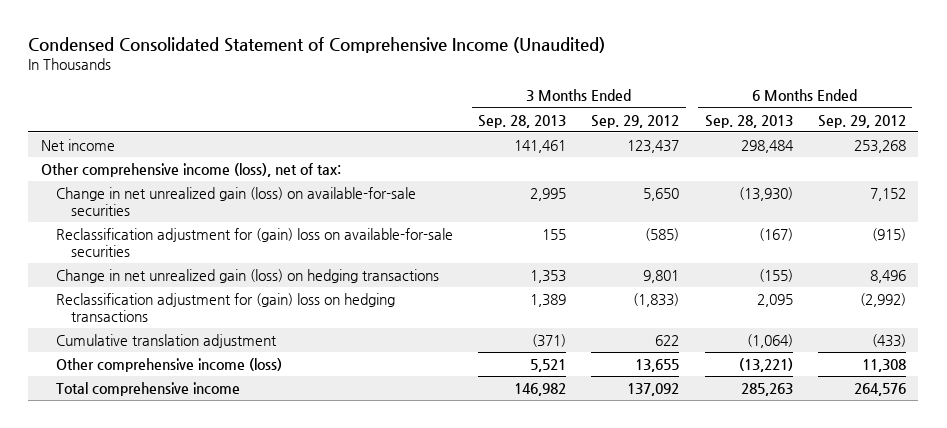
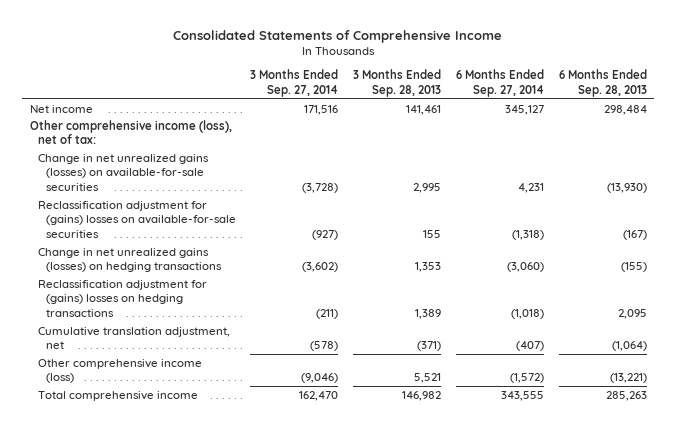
[28,37,606,54] Condensed Consolidated Statement of Comprehensive Income (Unaudited) -> [173,30,503,44] Consolidated Statements of Comprehensive Income
[591,114,680,128] Sep. 29, 2012 -> none
[817,114,906,128] Sep. 29, 2012 -> none
none -> [250,69,339,98] 3 Months Ended Sep. 27, 2014
none -> [455,69,544,98] 6 Months Ended Sep. 27, 2014
[55,187,416,217] Change in net unrealized gain (loss) on available-for-sale securities -> [37,153,209,192] Change in net unrealized gains (losses) on available-for-sale securities
[55,228,453,258] Reclassification adjustment for (gain) loss on available-for-sale securities -> [37,200,236,239] Reclassification adjustment for (gains) losses on available-for-sale securities
[55,269,439,284] Change in net unrealized gain (loss) on hedging transactions -> [37,247,222,273] Change in net unrealized gains (losses) on hedging transactions
[55,293,395,323] Reclassification adjustment for (gain) loss on hedging transactions -> [37,279,207,318] Reclassification adjustment for (gains) losses on hedging transactions
[55,334,277,349] Cumulative translation adjustment -> [37,326,230,350] Cumulative translation adjustment, net

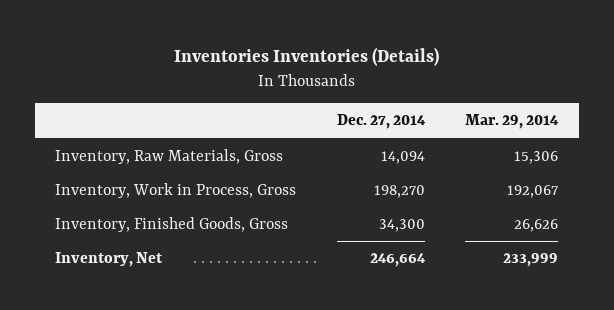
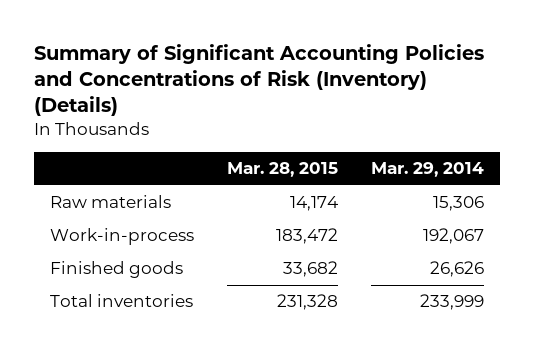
[173,47,439,67] Inventories Inventories (Details) -> [33,43,484,117] Summary of Significant Accounting Policies and Concentrations of Risk (Inventory) (Details)
[336,114,426,130] Dec. 27, 2014 -> none
none -> [226,162,338,178] Mar. 28, 2015
[55,149,284,165] Inventory, Raw Materials, Gross -> [50,195,172,209] Raw materials
[55,183,297,199] Inventory, Work in Process, Gross -> [50,228,195,246] Work-in-process
[55,217,289,233] Inventory, Finished Goods, Gross -> [50,261,184,279] Finished goods
[55,252,164,268] Inventory, Net -> [50,294,194,308] Total inventories

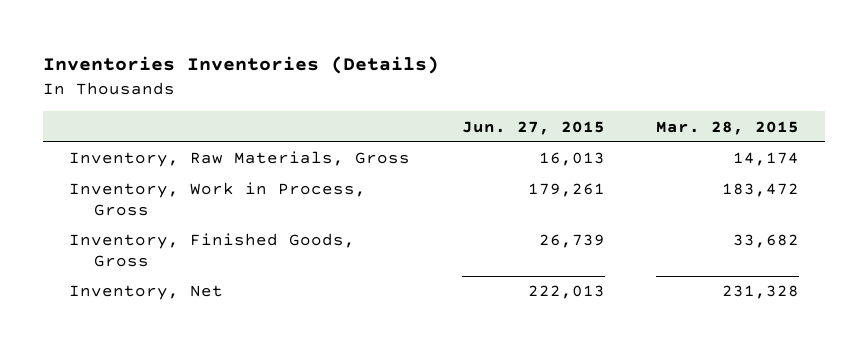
[33,43,484,117] Summary of Significant Accounting Policies and Concentrations of Risk (Inventory) (Details) -> [43,56,440,75] Inventories Inventories (Details)
[370,162,484,178] Mar. 29, 2014 -> none
none -> [461,120,605,135] Jun. 27, 2015
[50,195,172,209] Raw materials -> [69,151,411,168] Inventory, Raw Materials, Gross
[50,228,195,246] Work-in-process -> [69,182,367,217] Inventory, Work in Process, Gross
[50,261,184,279] Finished goods -> [69,233,356,268] Inventory, Finished Goods, Gross
[50,294,194,308] Total inventories -> [69,285,224,301] Inventory, Net

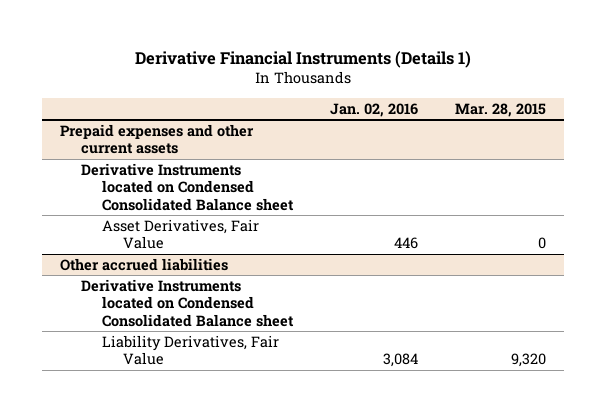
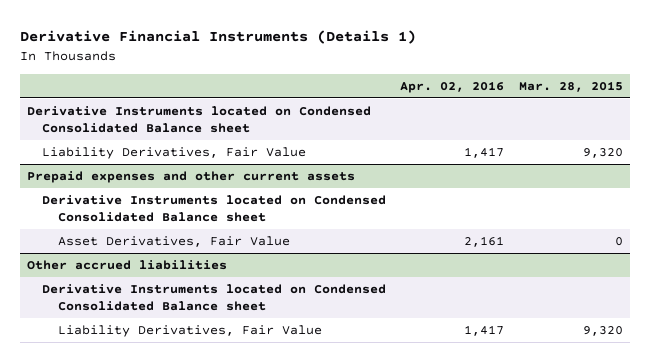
[329,102,418,117] Jan. 02, 2016 -> none
none -> [400,80,505,93] Apr. 02, 2016
none -> [27,106,372,134] Derivative Instruments located on Condensed Consolidated Balance sheet
none -> [42,147,307,160] Liability Derivatives, Fair Value

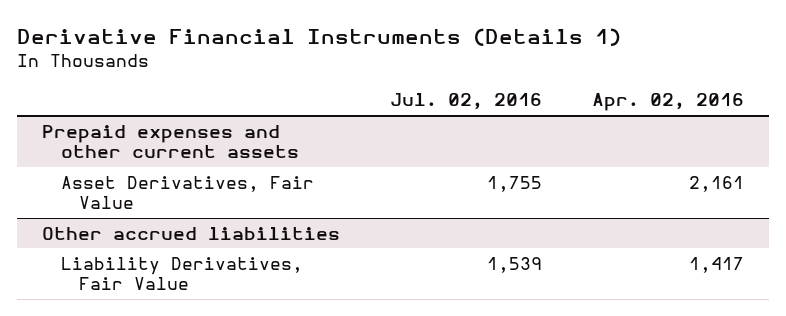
[518,80,623,92] Mar. 28, 2015 -> none
none -> [390,93,543,111] Jul. 02, 2016
[27,106,372,134] Derivative Instruments located on Condensed Consolidated Balance sheet -> none
[42,147,307,160] Liability Derivatives, Fair Value -> none
[42,195,387,223] Derivative Instruments located on Condensed Consolidated Balance sheet -> none
[42,284,387,312] Derivative Instruments located on Condensed Consolidated Balance sheet -> none

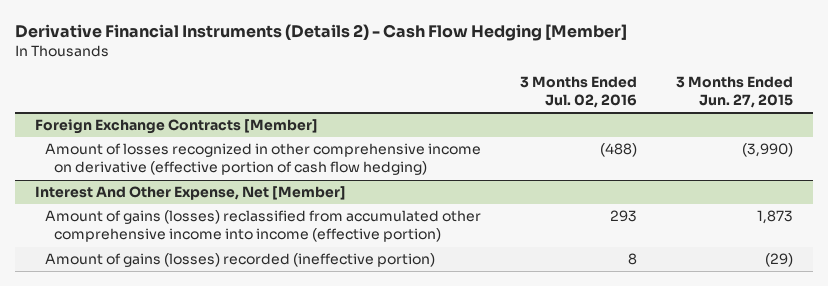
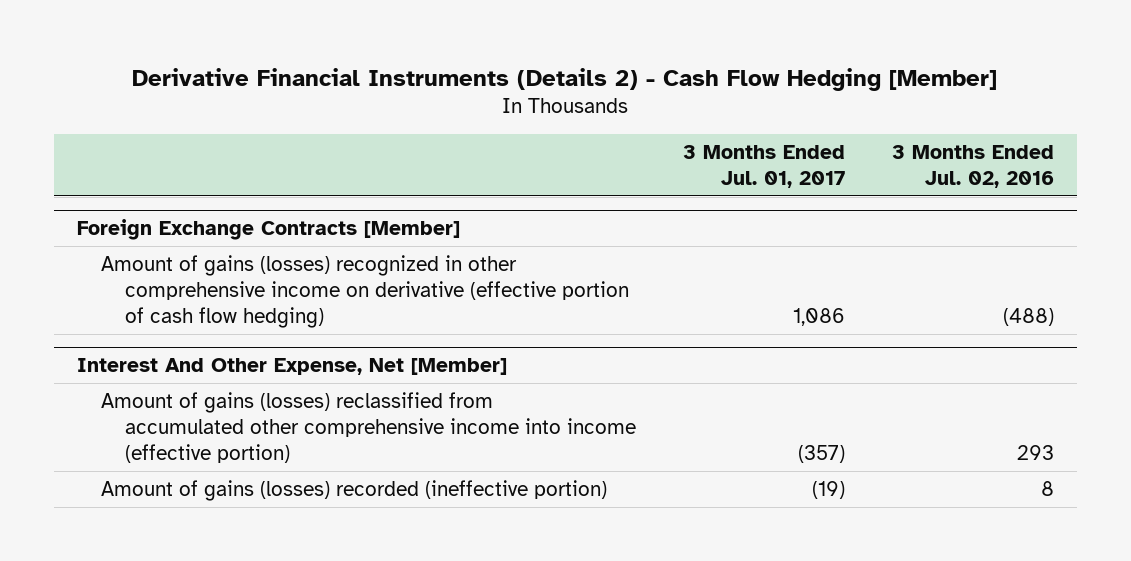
[675,76,793,109] 3 Months Ended Jun. 27, 2015 -> none
none -> [682,144,845,188] 3 Months Ended Jul. 01, 2017
[44,143,481,176] Amount of losses recognized in other comprehensive income on derivative (effective portion of cash flow hedging) -> [101,254,630,329] Amount of gains (losses) recognized in other comprehensive income on derivative (effective portion of cash flow hedging)

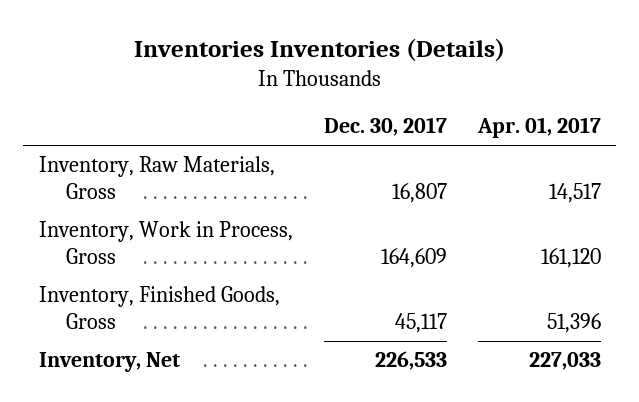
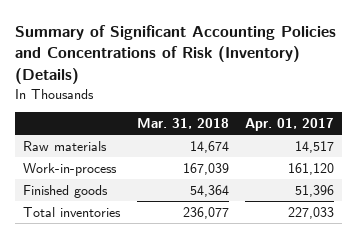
[133,37,505,62] Inventories Inventories (Details) -> [15,24,337,84] Summary of Significant Accounting Policies and Concentrations of Risk (Inventory) (Details)
[323,117,447,137] Dec. 30, 2017 -> none
none -> [136,118,229,130] Mar. 31, 2018
[38,156,275,199] Inventory, Raw Materials, Gross -> [23,140,108,151] Raw materials
[38,221,293,264] Inventory, Work in Process, Gross -> [23,162,118,176] Work-in-process
[38,286,280,329] Inventory, Finished Goods, Gross -> [23,184,109,198] Finished goods
[38,352,180,373] Inventory, Net -> [23,206,122,217] Total inventories

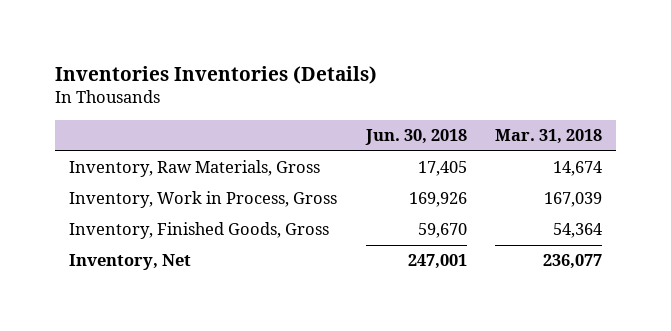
[15,24,337,84] Summary of Significant Accounting Policies and Concentrations of Risk (Inventory) (Details) -> [55,65,378,84] Inventories Inventories (Details)
[244,118,334,132] Apr. 01, 2017 -> none
none -> [364,129,467,146] Jun. 30, 2018
[23,140,108,151] Raw materials -> [69,160,321,178] Inventory, Raw Materials, Gross
[23,162,118,176] Work-in-process -> [69,191,338,209] Inventory, Work in Process, Gross
[23,184,109,198] Finished goods -> [69,222,330,240] Inventory, Finished Goods, Gross
[23,206,122,217] Total inventories -> [69,254,192,271] Inventory, Net

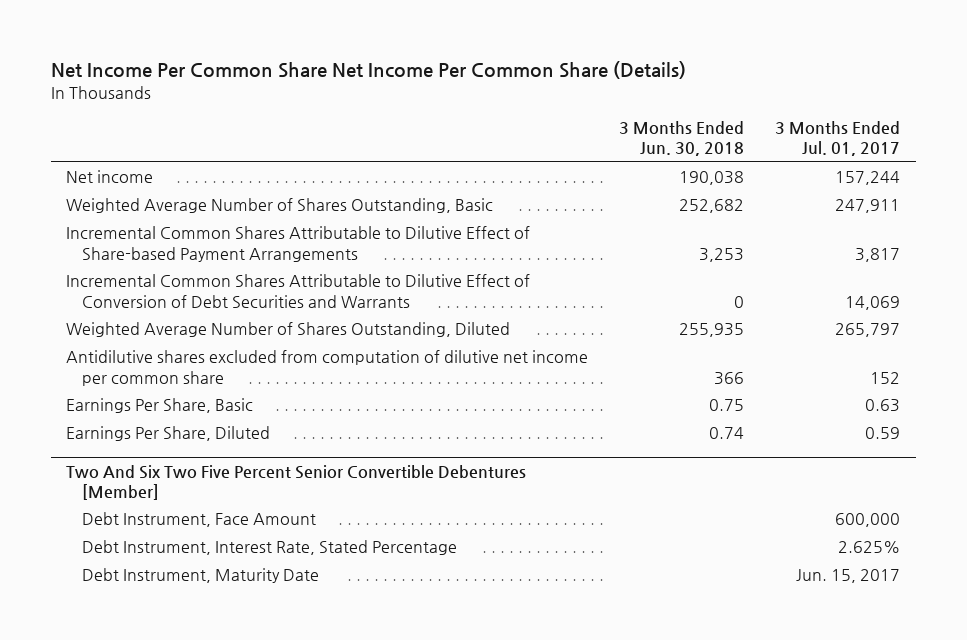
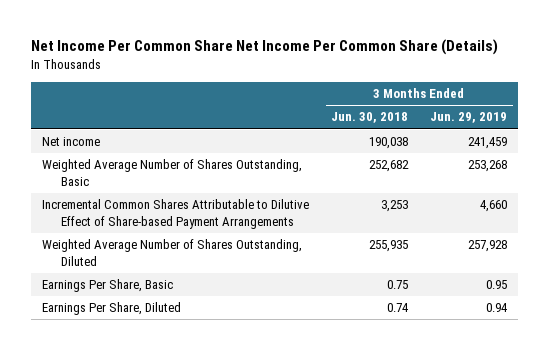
[775,121,901,157] 3 Months Ended Jul. 01, 2017 -> none
none -> [430,112,508,124] Jun. 29, 2019
[66,274,531,308] Incremental Common Shares Attributable to Dilutive Effect of Conversion of Debt Securities and Warrants -> none
[66,350,589,386] Antidilutive shares excluded from computation of dilutive net income per common share -> none
[66,464,527,500] Two And Six Two Five Percent Senior Convertible Debentures [Member] -> none
[81,512,316,528] Debt Instrument, Face Amount -> none
[81,540,457,556] Debt Instrument, Interest Rate, Stated Percentage -> none
[81,568,319,584] Debt Instrument, Maturity Date -> none

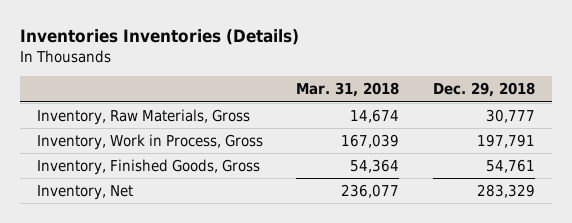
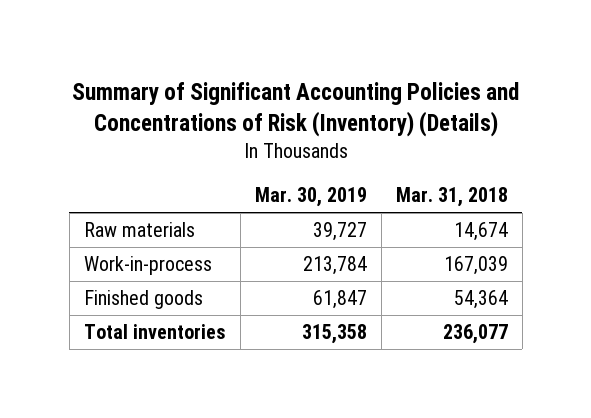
[20,29,300,46] Inventories Inventories (Details) -> [71,82,519,138] Summary of Significant Accounting Policies and Concentrations of Risk (Inventory) (Details)
[433,82,536,98] Dec. 29, 2018 -> none
none -> [254,187,367,208] Mar. 30, 2019
[36,108,250,125] Inventory, Raw Materials, Gross -> [83,222,195,238] Raw materials
[36,133,263,150] Inventory, Work in Process, Gross -> [83,256,212,276] Work-in-process
[36,158,260,175] Inventory, Finished Goods, Gross -> [83,290,203,310] Finished goods
[36,184,133,200] Inventory, Net -> [83,324,226,340] Total inventories

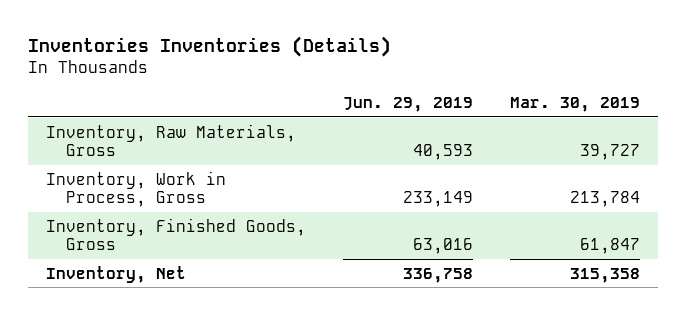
[71,82,519,138] Summary of Significant Accounting Policies and Concentrations of Risk (Inventory) (Details) -> [27,35,391,57] Inventories Inventories (Details)
[395,187,508,208] Mar. 31, 2018 -> none
none -> [342,97,473,113] Jun. 29, 2019
[83,222,195,238] Raw materials -> [45,123,296,157] Inventory, Raw Materials, Gross
[83,256,212,276] Work-in-process -> [45,170,226,208] Inventory, Work in Process, Gross
[83,290,203,310] Finished goods -> [45,217,306,251] Inventory, Finished Goods, Gross
[83,324,226,340] Total inventories -> [45,265,186,283] Inventory, Net

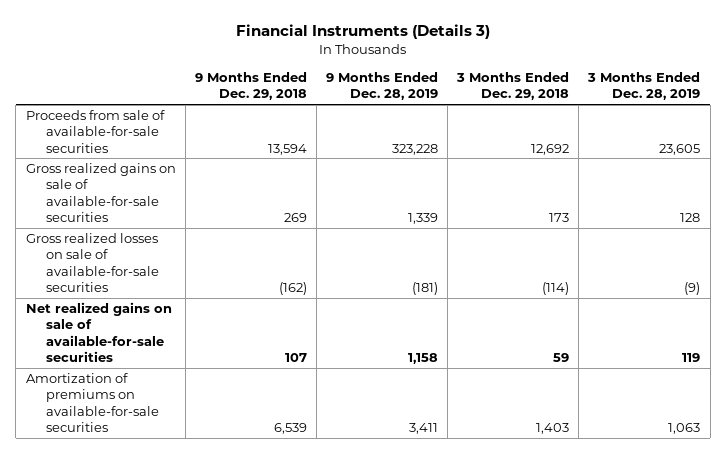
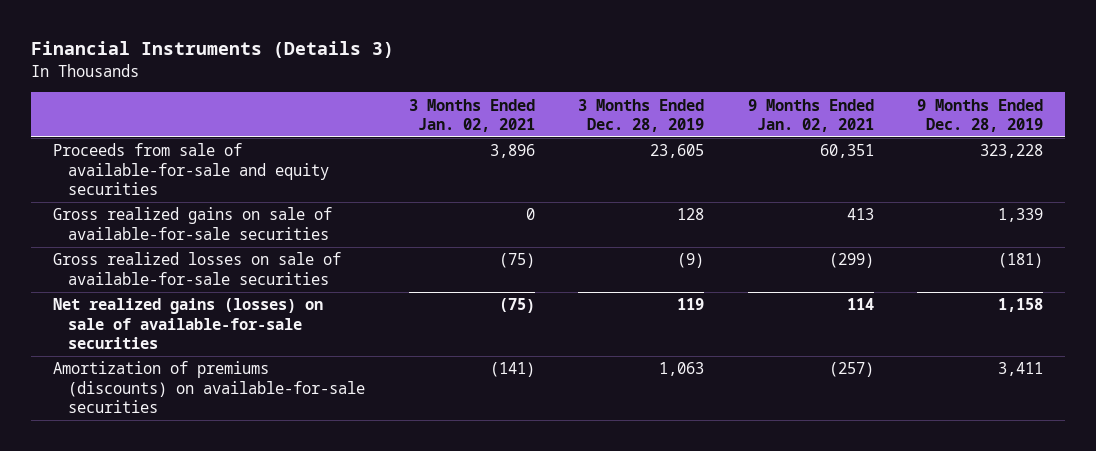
[194,72,307,101] 9 Months Ended Dec. 29, 2018 -> none
[456,72,570,101] 3 Months Ended Dec. 29, 2018 -> none
none -> [408,98,535,132] 3 Months Ended Jan. 02, 2021
none -> [747,98,874,132] 9 Months Ended Jan. 02, 2021
[25,109,165,153] Proceeds from sale of available-for-sale securities -> [52,143,330,195] Proceeds from sale of available-for-sale and equity securities
[25,301,172,362] Net realized gains on sale of available-for-sale securities -> [52,298,323,349] Net realized gains (losses) on sale of available-for-sale securities
[25,372,160,432] Amortization of premiums on available-for-sale securities -> [52,361,366,413] Amortization of premiums (discounts) on available-for-sale securities

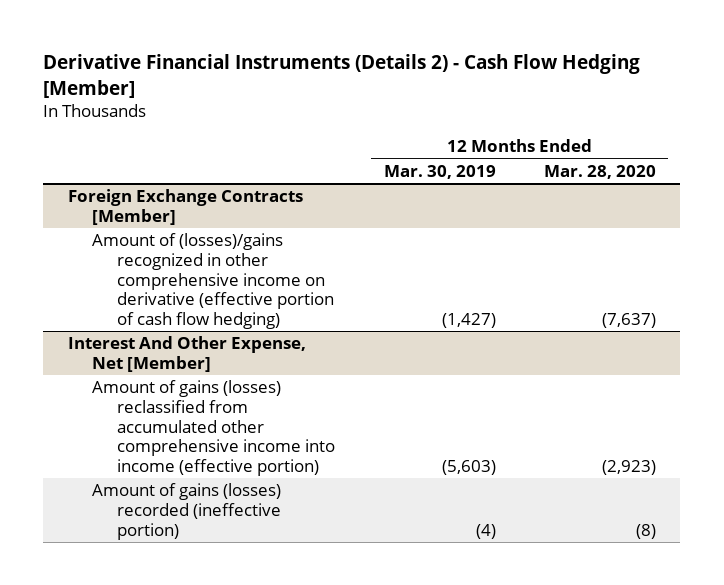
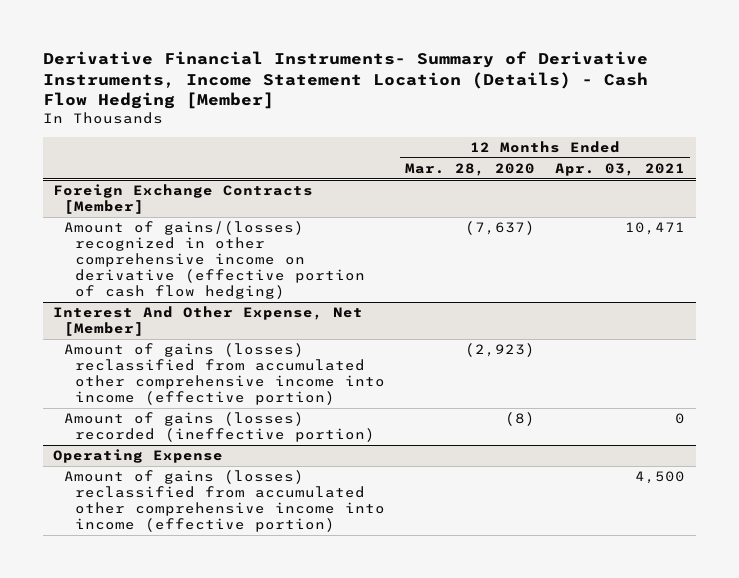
[43,54,641,98] Derivative Financial Instruments (Details 2) - Cash Flow Hedging [Member] -> [43,50,649,110] Derivative Financial Instruments- Summary of Derivative Instruments, Income Statement Location (Details) - Cash Flow Hedging [Member]
[383,164,496,179] Mar. 30, 2019 -> none
none -> [555,162,686,176] Apr. 03, 2021
[92,233,334,329] Amount of (losses)/gains recognized in other comprehensive income on derivative (effective portion of cash flow hedging) -> [64,221,365,299] Amount of gains/(losses) recognized in other comprehensive income on derivative (effective portion of cash flow hedging)
none -> [53,449,224,464] Operating Expense
none -> [64,470,385,532] Amount of gains (losses) reclassified from accumulated other comprehensive income into income (effective portion)

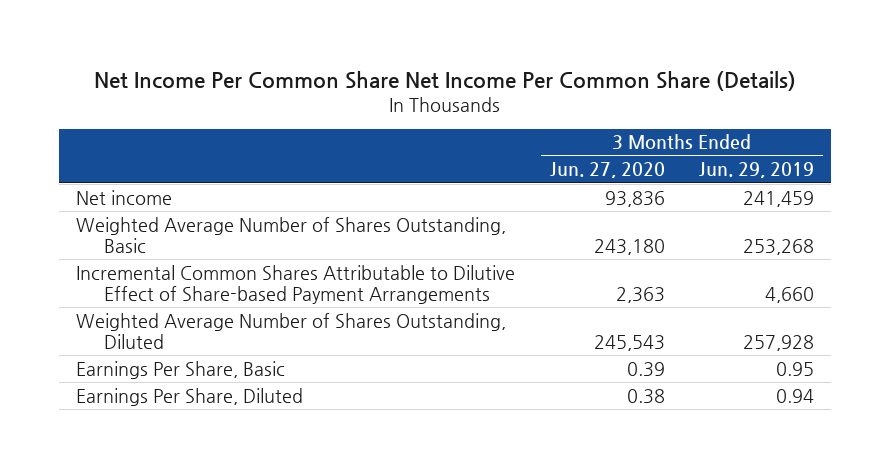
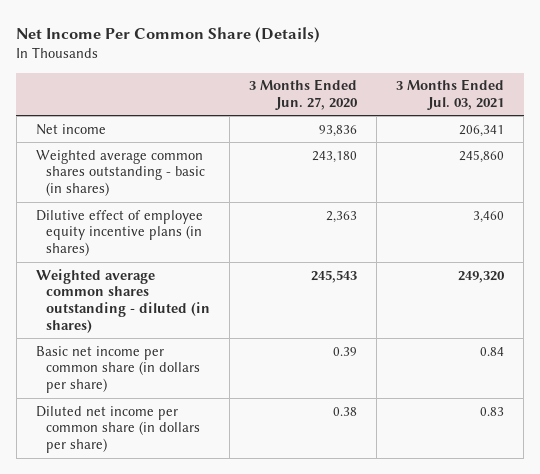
[94,70,797,91] Net Income Per Common Share Net Income Per Common Share (Details) -> [16,26,321,43] Net Income Per Common Share (Details)
[699,162,815,179] Jun. 29, 2019 -> none
none -> [396,79,505,111] 3 Months Ended Jul. 03, 2021
[76,216,507,253] Weighted Average Number of Shares Outstanding, Basic -> [35,149,206,197] Weighted average common shares outstanding - basic (in shares)
[76,264,516,304] Incremental Common Shares Attributable to Dilutive Effect of Share-based Payment Arrangements -> [35,209,203,257] Dilutive effect of employee equity incentive plans (in shares)
[76,312,507,349] Weighted Average Number of Shares Outstanding, Diluted -> [35,268,211,334] Weighted average common shares outstanding - diluted (in shares)
[76,360,286,379] Earnings Per Share, Basic -> [35,345,201,394] Basic net income per common share (in dollars per share)
[76,387,304,406] Earnings Per Share, Diluted -> [35,405,201,454] Diluted net income per common share (in dollars per share)

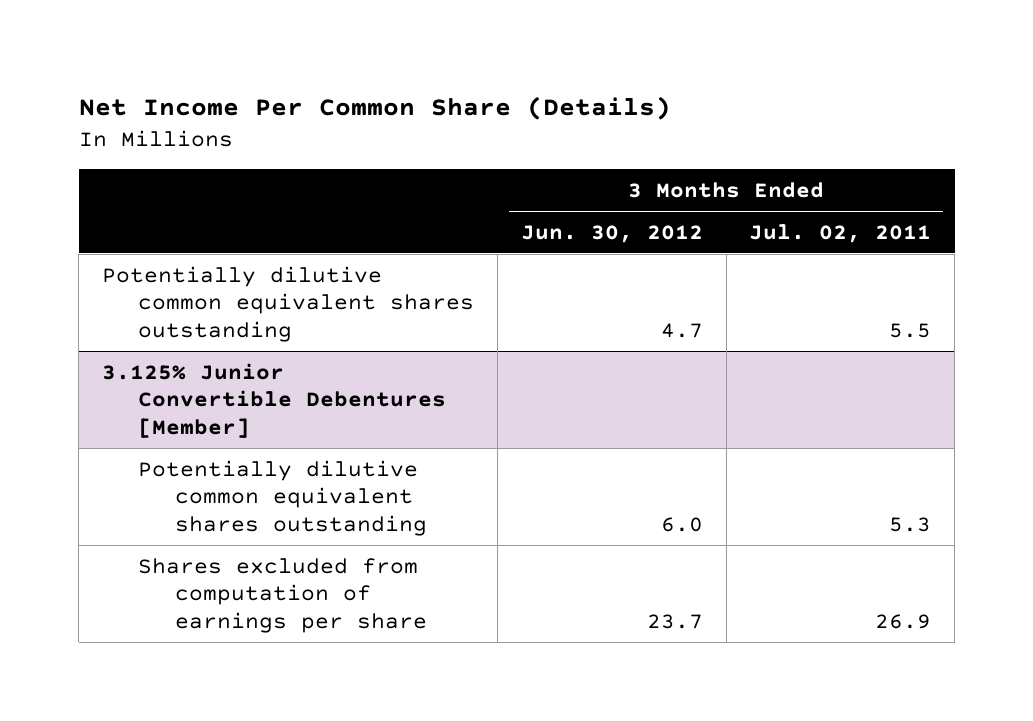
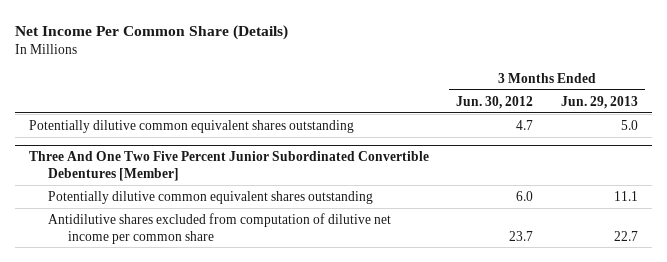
[749,223,932,243] Jul. 02, 2011 -> none
none -> [560,95,638,109] Jun. 29, 2013
[102,362,447,438] 3.125% Junior Convertible Debentures [Member] -> none
none -> [28,151,429,181] Three And One Two Five Percent Junior Subordinated Convertible Debentures [Member]
[138,557,427,633] Shares excluded from computation of earnings per share -> [48,212,392,244] Antidilutive shares excluded from computation of dilutive net income per common share

